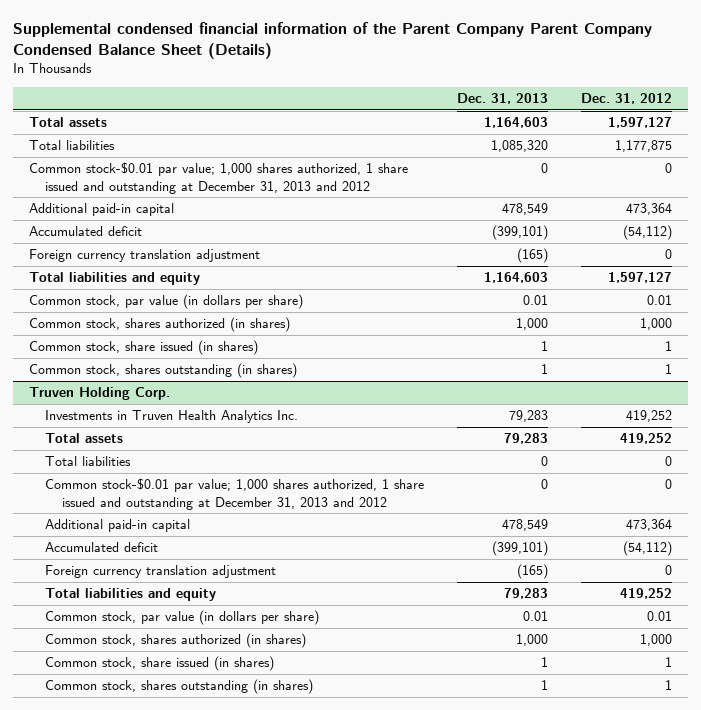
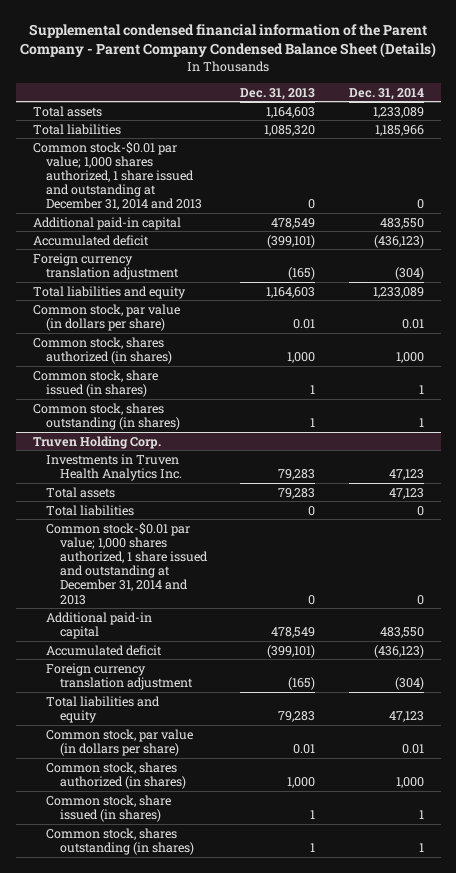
[12,21,652,59] Supplemental condensed financial information of the Parent Company Parent Company Condensed Balance Sheet (Details) -> [20,23,437,59] Supplemental condensed financial information of the Parent Company - Parent Company Condensed Balance Sheet (Details)
[580,93,672,105] Dec. 31, 2012 -> none
none -> [348,87,424,100] Dec. 31, 2014
[29,162,409,194] Common stock-$0.01 par value; 1,000 shares authorized, 1 share issued and outstanding at December 31, 2013 and 2012 -> [32,140,203,211] Common stock-$0.01 par value; 1,000 shares authorized, 1 share issued and outstanding at December 31, 2014 and 2013
[45,478,425,510] Common stock-$0.01 par value; 1,000 shares authorized, 1 share issued and outstanding at December 31, 2013 and 2012 -> [46,521,208,605] Common stock-$0.01 par value; 1,000 shares authorized, 1 share issued and outstanding at December 31, 2014 and 2013

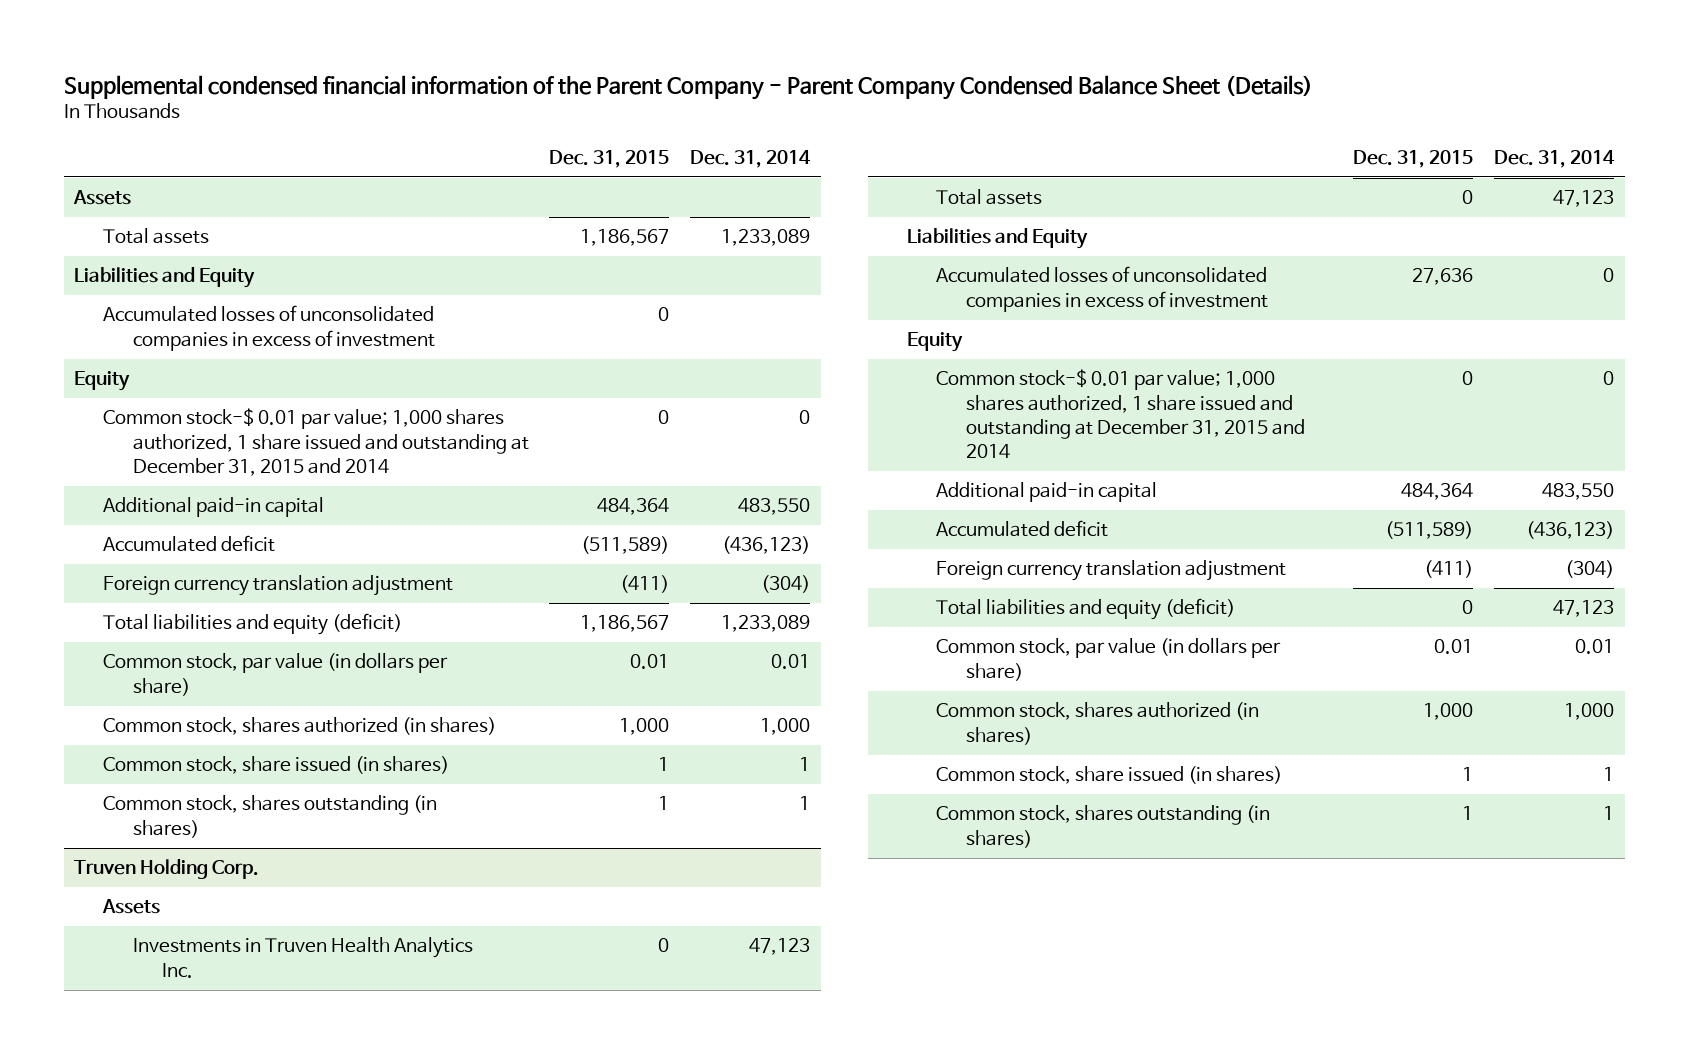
[240,87,316,100] Dec. 31, 2013 -> none
none -> [549,149,670,168] Dec. 31, 2015
none -> [73,190,132,206] Assets
[32,123,121,135] Total liabilities -> none
none -> [74,267,256,289] Liabilities and Equity
none -> [103,305,435,351] Accumulated losses of unconsolidated companies in excess of investment
none -> [74,371,131,392] Equity
[32,140,203,211] Common stock-$0.01 par value; 1,000 shares authorized, 1 share issued and outstanding at December 31, 2014 and 2013 -> [103,408,529,477] Common stock-$ 0.01 par value; 1,000 shares authorized, 1 share issued and outstanding at December 31, 2015 and 2014
[32,285,186,299] Total liabilities and equity -> [103,613,403,636] Total liabilities and equity (deficit)
none -> [102,899,161,915] Assets
[46,504,135,516] Total liabilities -> none
none -> [907,228,1089,250] Liabilities and Equity
none -> [936,266,1268,312] Accumulated losses of unconsolidated companies in excess of investment
none -> [907,332,964,353] Equity
[46,521,208,605] Common stock-$0.01 par value; 1,000 shares authorized, 1 share issued and outstanding at December 31, 2014 and 2013 -> [936,369,1305,459] Common stock-$ 0.01 par value; 1,000 shares authorized, 1 share issued and outstanding at December 31, 2015 and 2014
[46,695,161,723] Total liabilities and equity -> [936,598,1236,621] Total liabilities and equity (deficit)

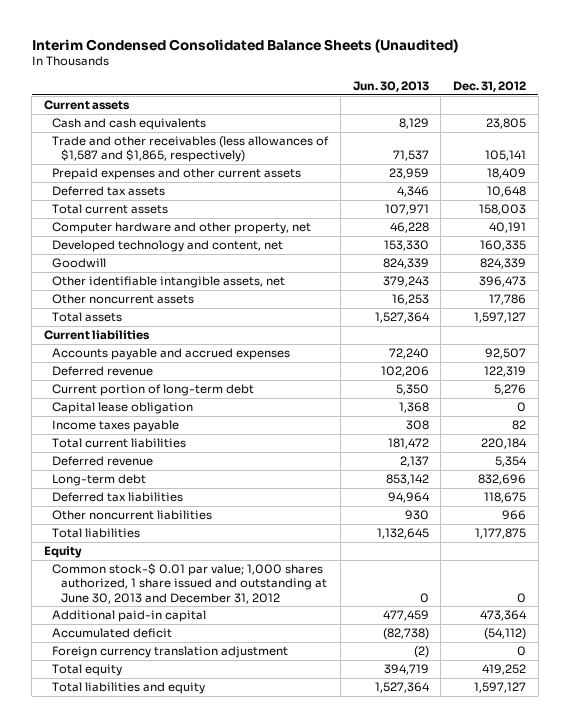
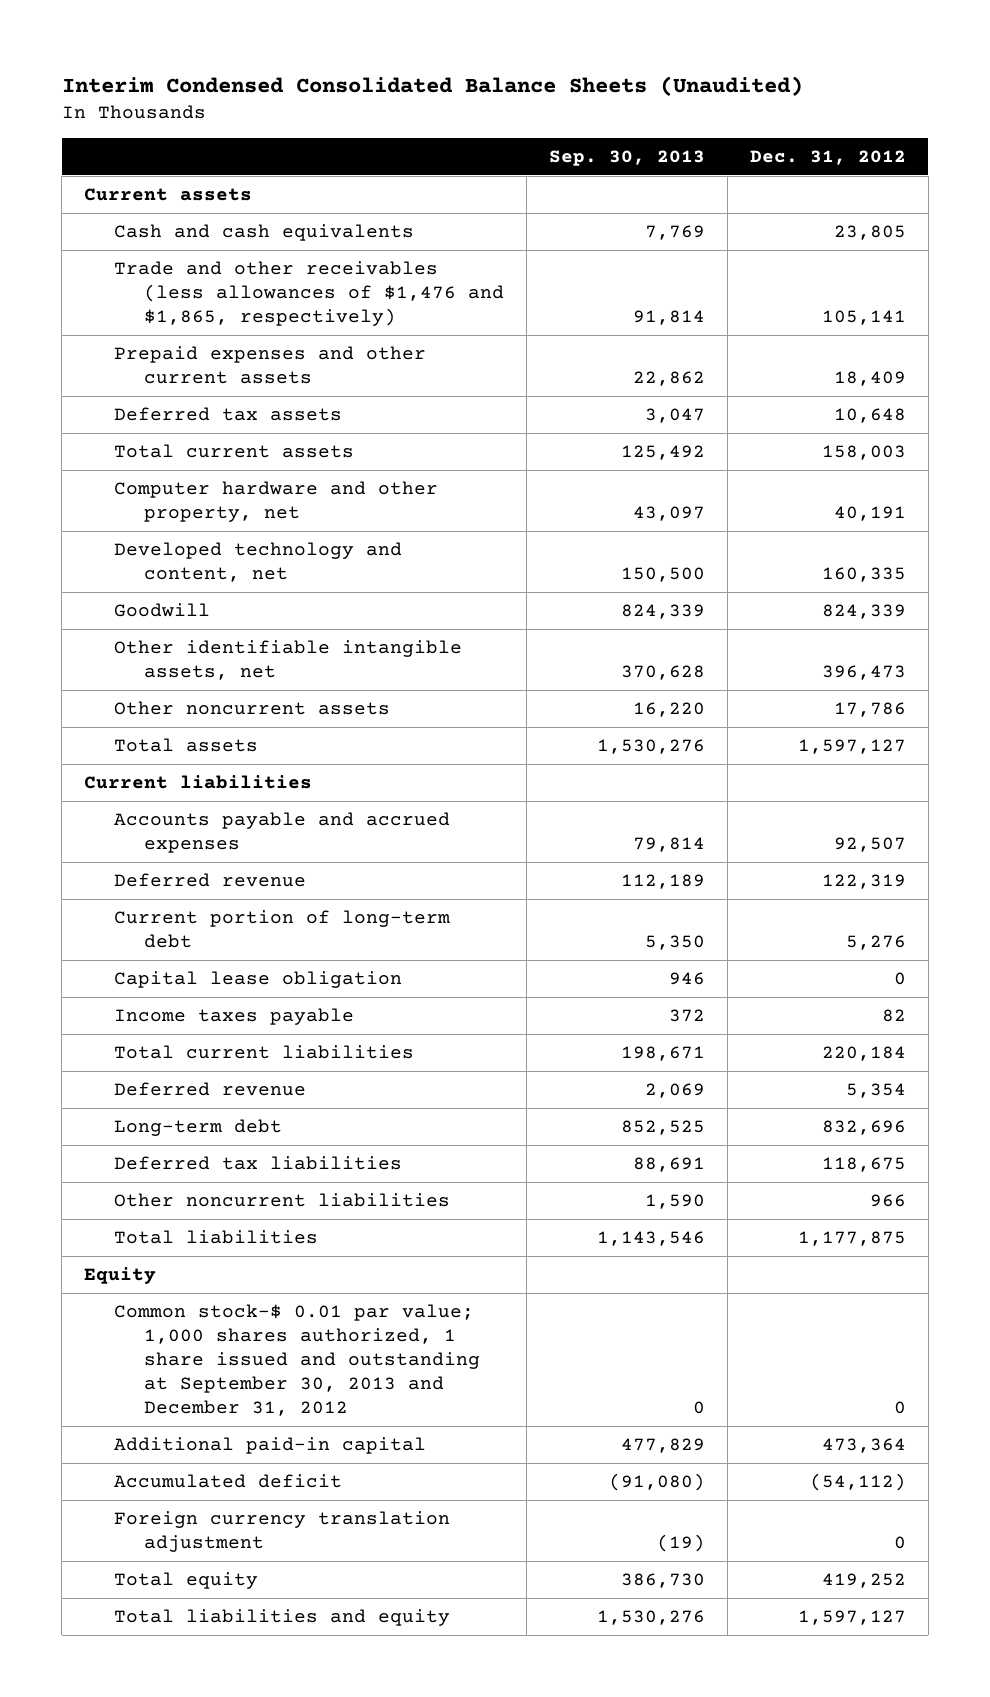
[352,81,429,93] Jun. 30, 2013 -> none
none -> [549,149,706,166] Sep. 30, 2013
[52,136,330,163] Trade and other receivables (less allowances of $1,587 and $1,865, respectively) -> [114,260,505,327] Trade and other receivables (less allowances of $1,476 and $1,865, respectively)
[52,563,327,604] Common stock-$ 0.01 par value; 1,000 shares authorized, 1 share issued and outstanding at June 30, 2013 and December 31, 2012 -> [114,1303,481,1417] Common stock-$ 0.01 par value; 1,000 shares authorized, 1 share issued and outstanding at September 30, 2013 and December 31, 2012

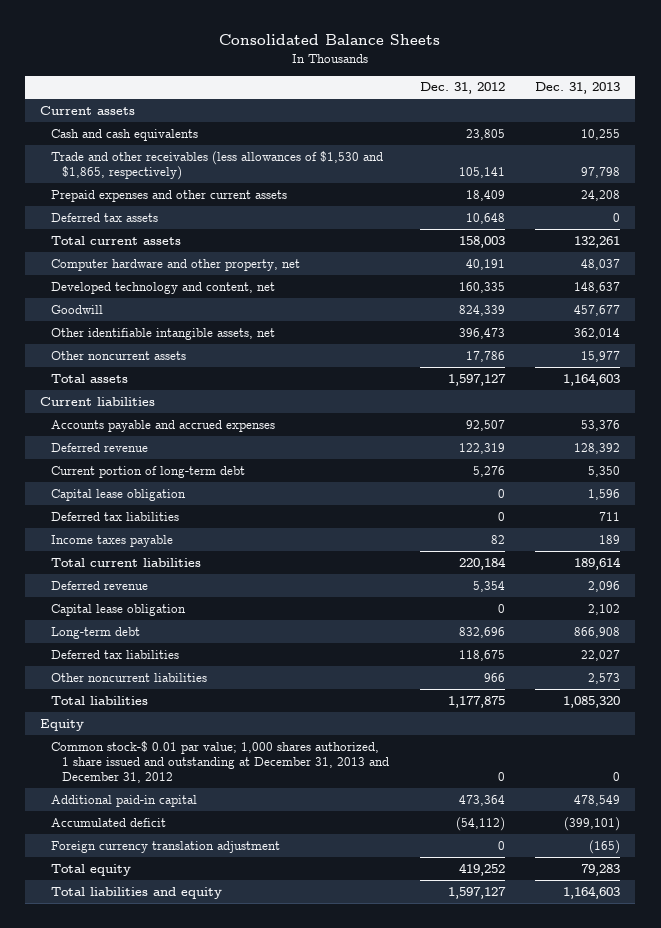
[61,75,803,96] Interim Condensed Consolidated Balance Sheets (Unaudited) -> [219,34,441,46] Consolidated Balance Sheets
[549,149,706,166] Sep. 30, 2013 -> none
none -> [535,82,621,95] Dec. 31, 2013
[114,260,505,327] Trade and other receivables (less allowances of $1,476 and $1,865, respectively) -> [51,150,384,180] Trade and other receivables (less allowances of $1,530 and $1,865, respectively)
none -> [51,511,180,521] Deferred tax liabilities
none -> [51,603,187,616] Capital lease obligation
[114,1303,481,1417] Common stock-$ 0.01 par value; 1,000 shares authorized, 1 share issued and outstanding at September 30, 2013 and December 31, 2012 -> [51,740,390,783] Common stock-$ 0.01 par value; 1,000 shares authorized, 1 share issued and outstanding at December 31, 2013 and December 31, 2012

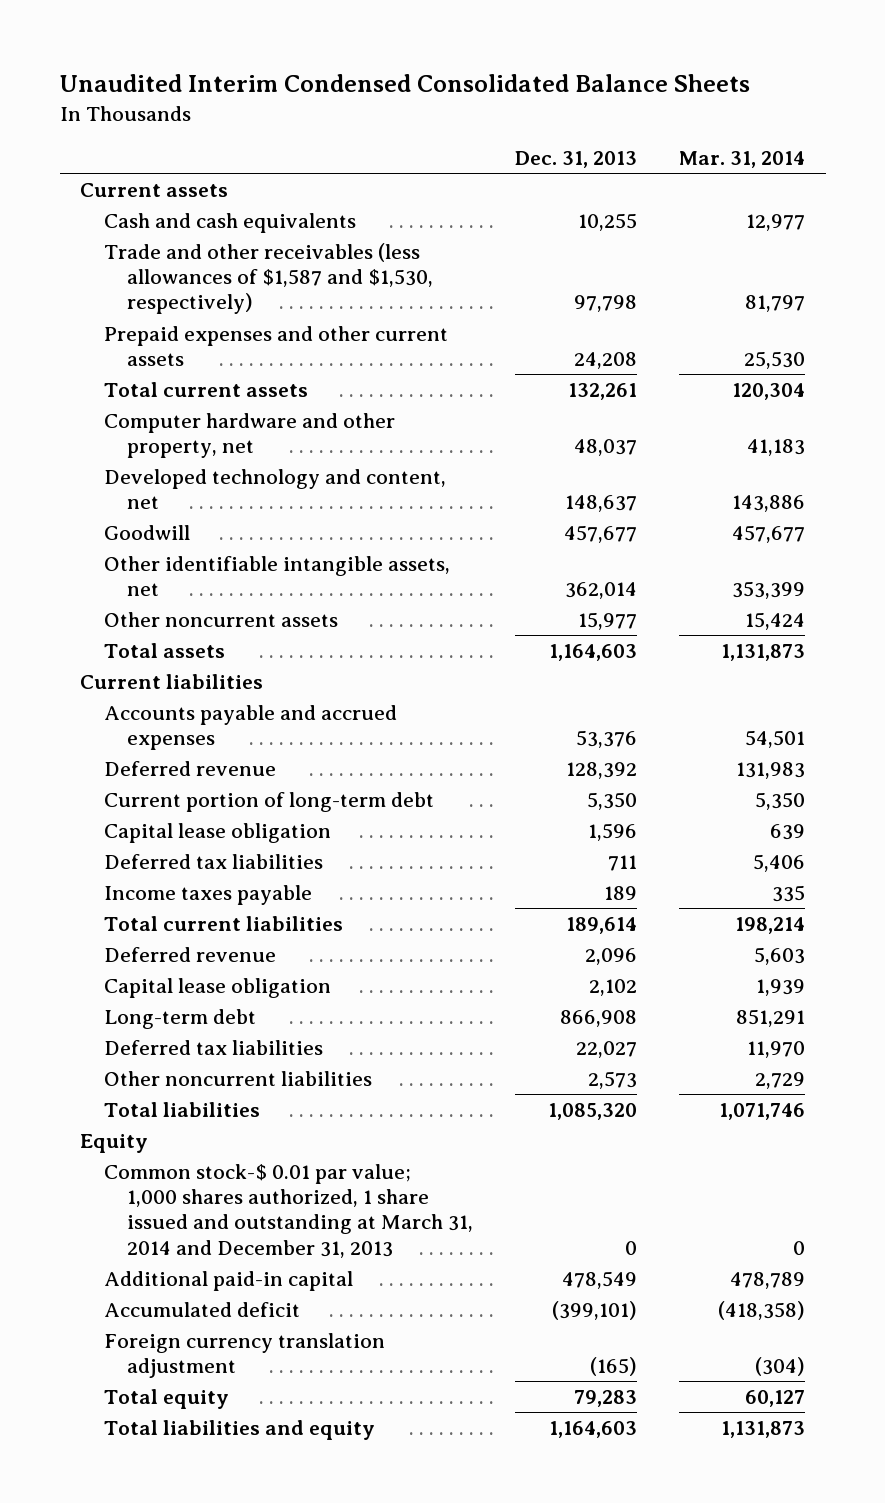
[219,34,441,46] Consolidated Balance Sheets -> [59,74,750,93] Unaudited Interim Condensed Consolidated Balance Sheets
[419,82,505,95] Dec. 31, 2012 -> none
none -> [678,150,805,168] Mar. 31, 2014
[51,150,384,180] Trade and other receivables (less allowances of $1,530 and $1,865, respectively) -> [103,242,434,315] Trade and other receivables (less allowances of $1,587 and $1,530, respectively)
[51,212,159,222] Deferred tax assets -> none
[51,740,390,783] Common stock-$ 0.01 par value; 1,000 shares authorized, 1 share issued and outstanding at December 31, 2013 and December 31, 2012 -> [103,1163,474,1258] Common stock-$ 0.01 par value; 1,000 shares authorized, 1 share issued and outstanding at March 31, 2014 and December 31, 2013

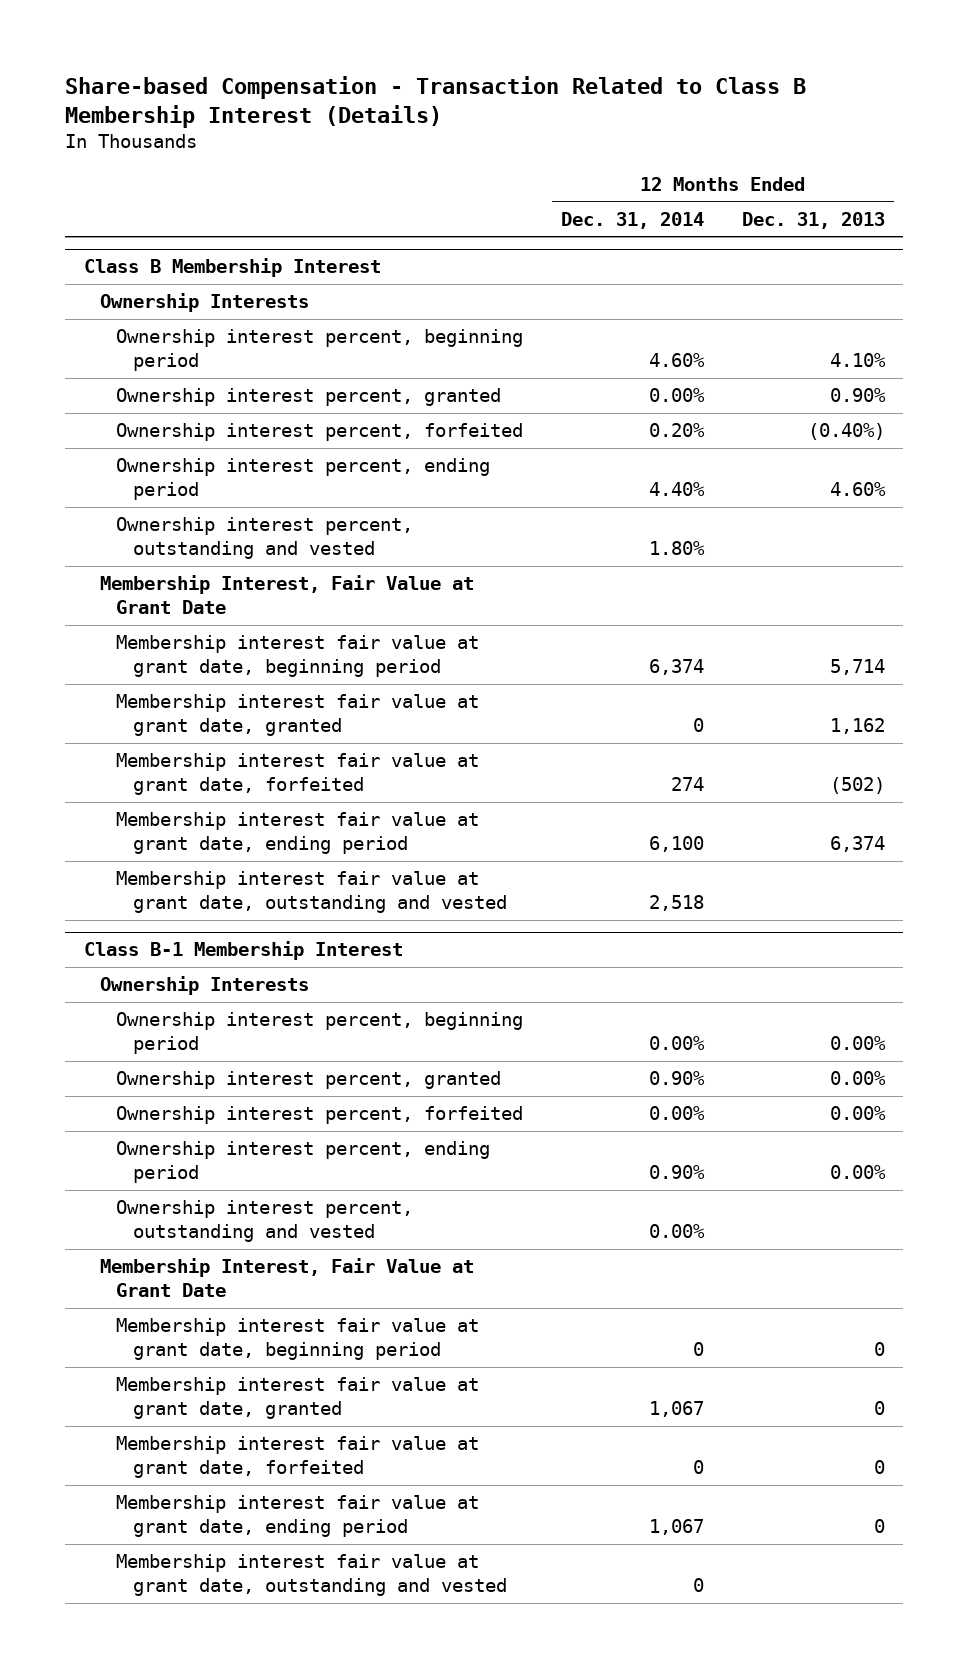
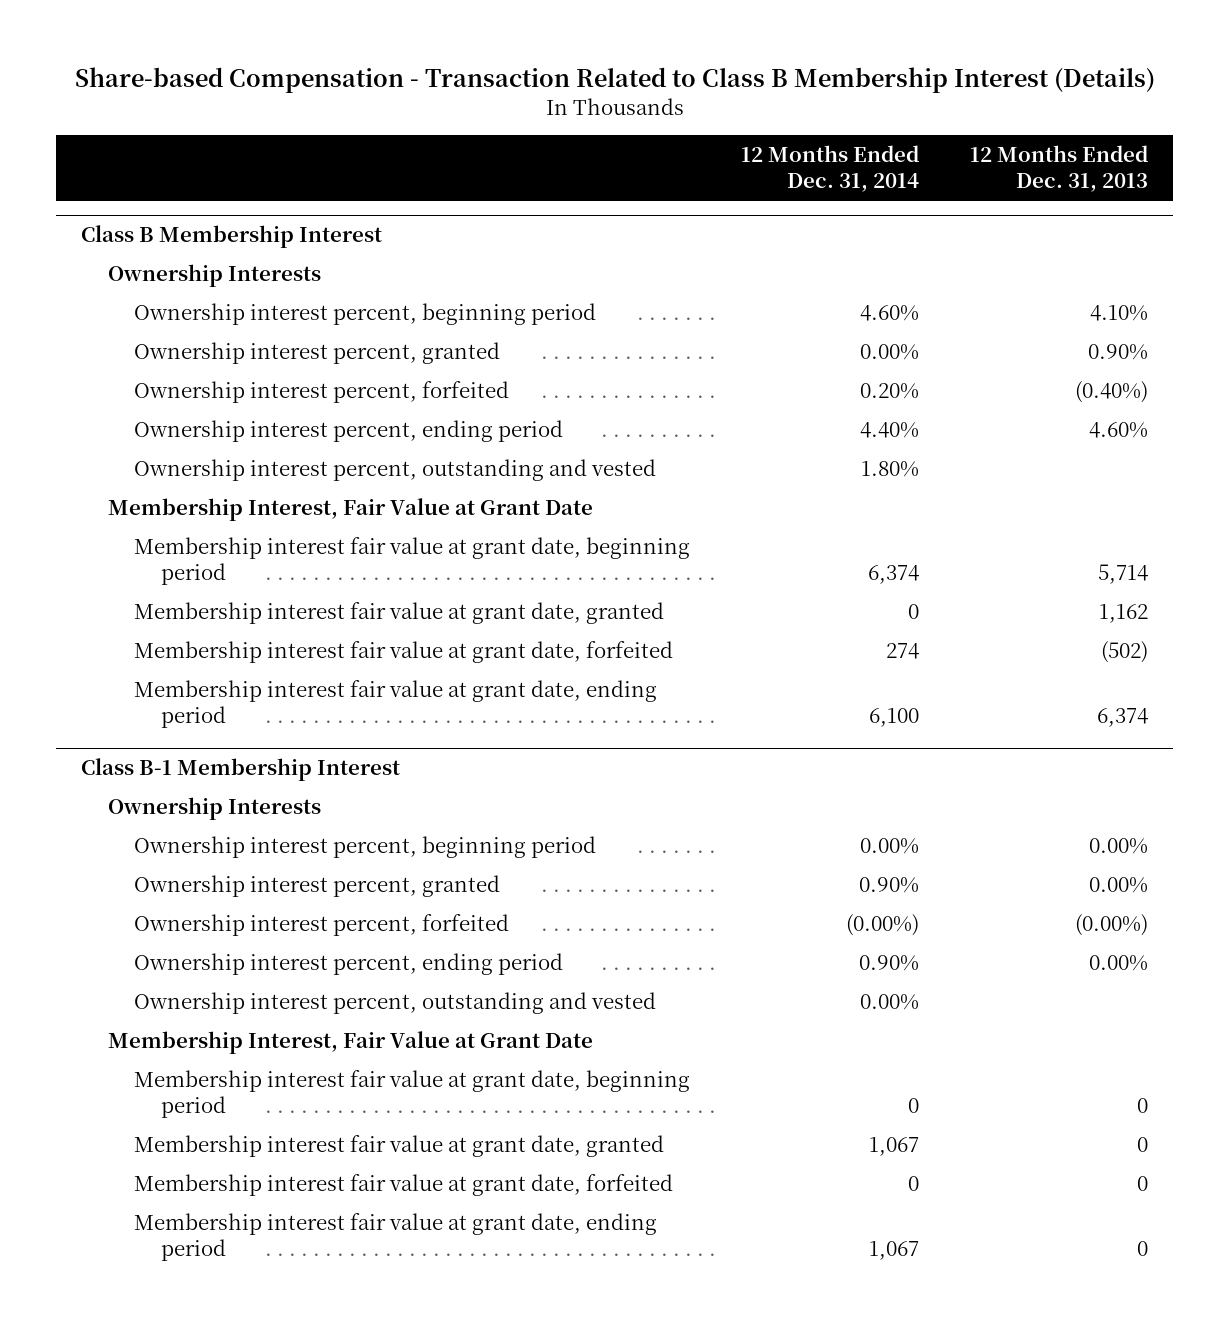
[116,871,507,914] Membership interest fair value at grant date, outstanding and vested -> none
[648,1106,705,1121] 0.00% -> [846,914,920,937] (0.00%)
[829,1106,886,1121] 0.00% -> [1075,914,1149,937] (0.00%)
[116,1554,507,1597] Membership interest fair value at grant date, outstanding and vested -> none

